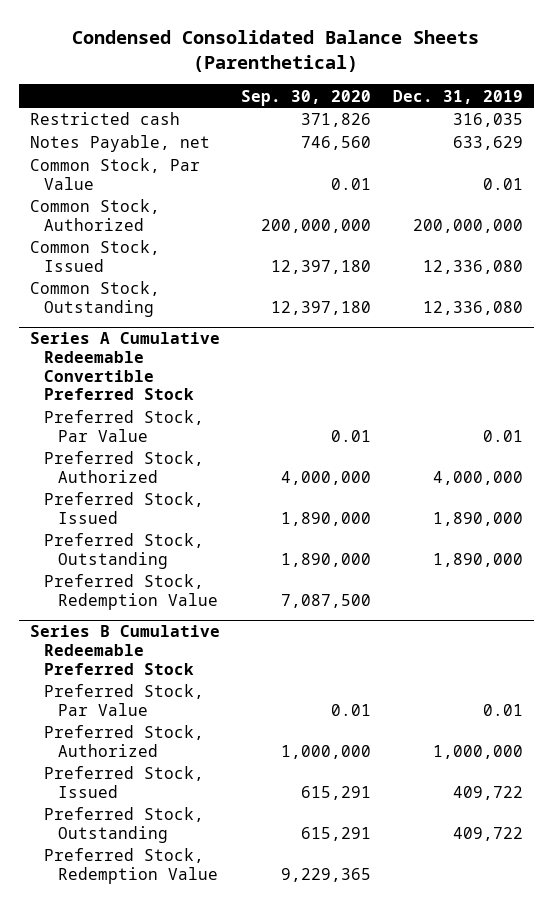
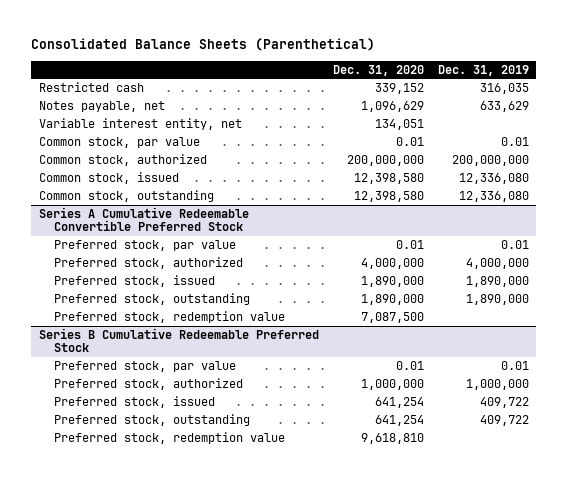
[72,29,480,72] Condensed Consolidated Balance Sheets (Parenthetical) -> [31,38,376,52] Consolidated Balance Sheets (Parenthetical)
[241,89,372,106] Sep. 30, 2020 -> none
none -> [332,64,424,76] Dec. 31, 2020
[29,135,210,153] Notes Payable, net -> [38,101,165,113] Notes payable, net
none -> [38,118,242,131] Variable interest entity, net
[29,158,200,190] Common Stock, Par Value -> [38,137,200,149] Common stock, par value
[29,199,160,231] Common Stock, Authorized -> [38,154,207,167] Common stock, authorized
[29,240,160,272] Common Stock, Issued -> [38,172,179,185] Common stock, issued
[29,281,160,317] Common Stock, Outstanding -> [38,190,214,203] Common stock, outstanding
[43,410,204,442] Preferred Stock, Par Value -> [54,240,237,252] Preferred stock, par value
[43,451,204,483] Preferred Stock, Authorized -> [54,257,244,270] Preferred stock, authorized
[43,492,204,524] Preferred Stock, Issued -> [54,275,216,288] Preferred stock, issued
[43,533,204,569] Preferred Stock, Outstanding -> [54,293,251,306] Preferred stock, outstanding
[43,574,218,610] Preferred Stock, Redemption Value -> [54,311,286,324] Preferred stock, redemption value
[43,684,204,716] Preferred Stock, Par Value -> [54,361,237,373] Preferred stock, par value
[43,725,204,757] Preferred Stock, Authorized -> [54,378,244,391] Preferred stock, authorized
[43,766,204,798] Preferred Stock, Issued -> [54,396,216,409] Preferred stock, issued
[43,807,204,843] Preferred Stock, Outstanding -> [54,414,251,427] Preferred stock, outstanding
[43,848,218,884] Preferred Stock, Redemption Value -> [54,432,286,445] Preferred stock, redemption value

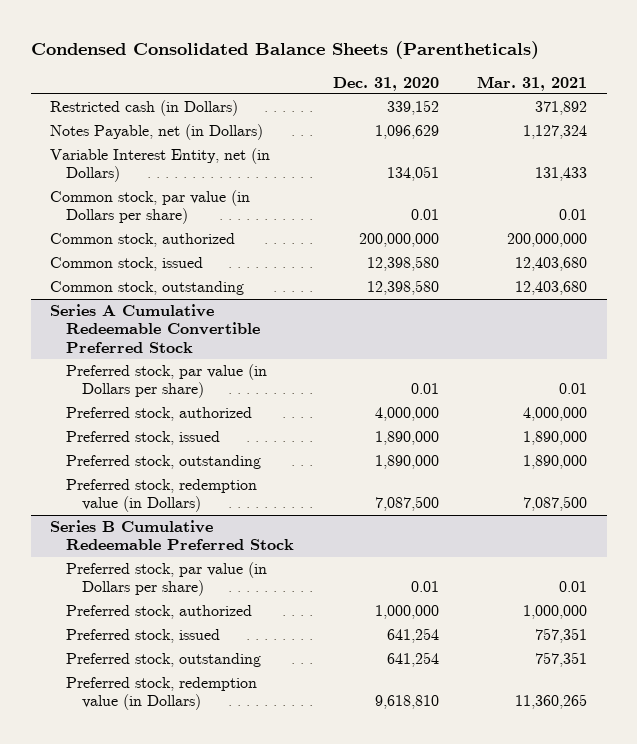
[31,38,376,52] Consolidated Balance Sheets (Parenthetical) -> [30,40,539,59] Condensed Consolidated Balance Sheets (Parentheticals)
[438,64,530,76] Dec. 31, 2019 -> none
none -> [477,75,588,91] Mar. 31, 2021
[38,82,144,93] Restricted cash -> [49,100,238,117] Restricted cash (in Dollars)
[38,101,165,113] Notes payable, net -> [49,124,263,141] Notes Payable, net (in Dollars)
[38,118,242,131] Variable interest entity, net -> [49,148,270,183] Variable Interest Entity, net (in Dollars)
[38,137,200,149] Common stock, par value -> [49,190,250,225] Common stock, par value (in Dollars per share)
[54,240,237,252] Preferred stock, par value -> [65,364,267,399] Preferred stock, par value (in Dollars per share)
[54,311,286,324] Preferred stock, redemption value -> [65,479,257,513] Preferred stock, redemption value (in Dollars)
[54,361,237,373] Preferred stock, par value -> [65,562,267,597] Preferred stock, par value (in Dollars per share)
[54,432,286,445] Preferred stock, redemption value -> [65,677,257,711] Preferred stock, redemption value (in Dollars)

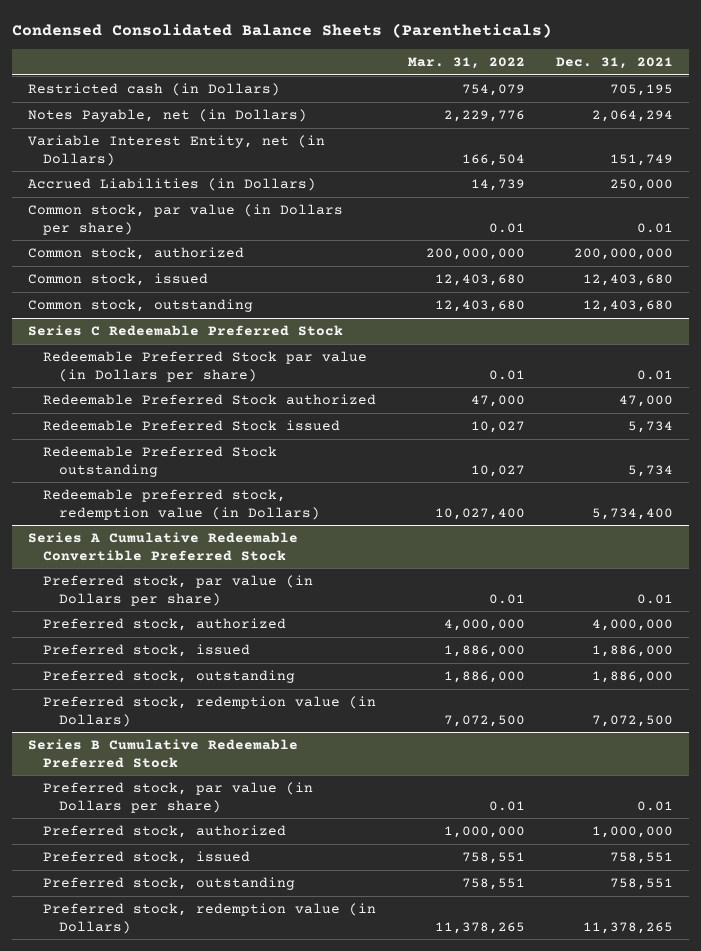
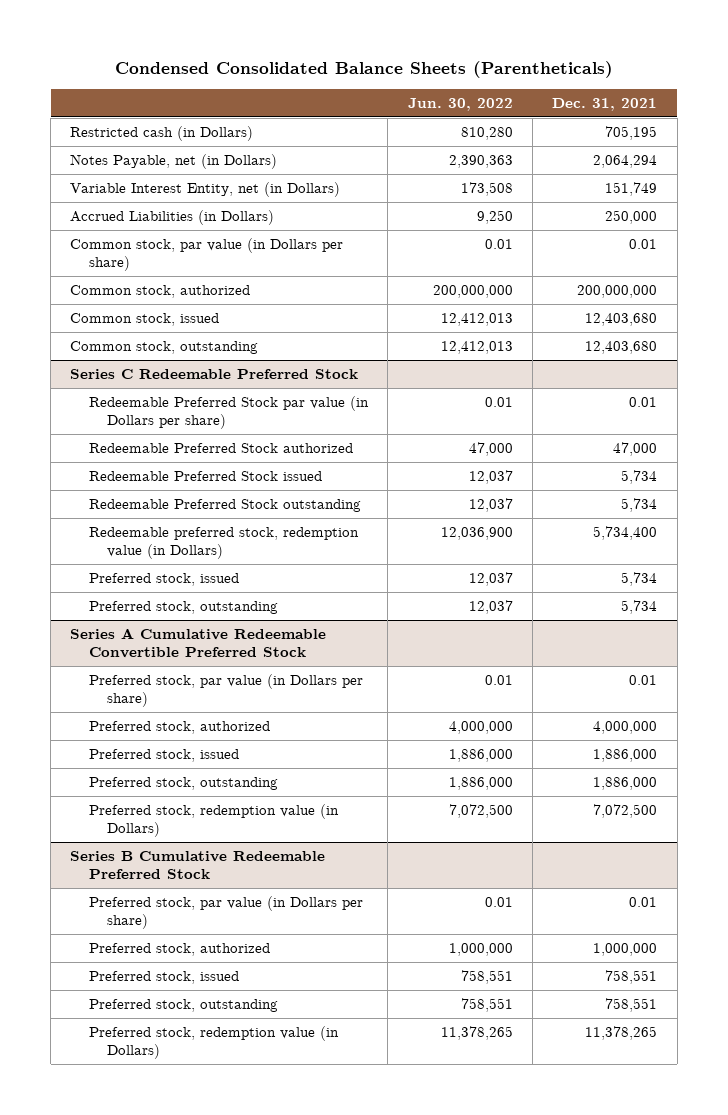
[407,57,525,70] Mar. 31, 2022 -> none
none -> [407,97,513,111] Jun. 30, 2022
none -> [88,573,239,587] Preferred stock, issued
none -> [88,601,278,615] Preferred stock, outstanding

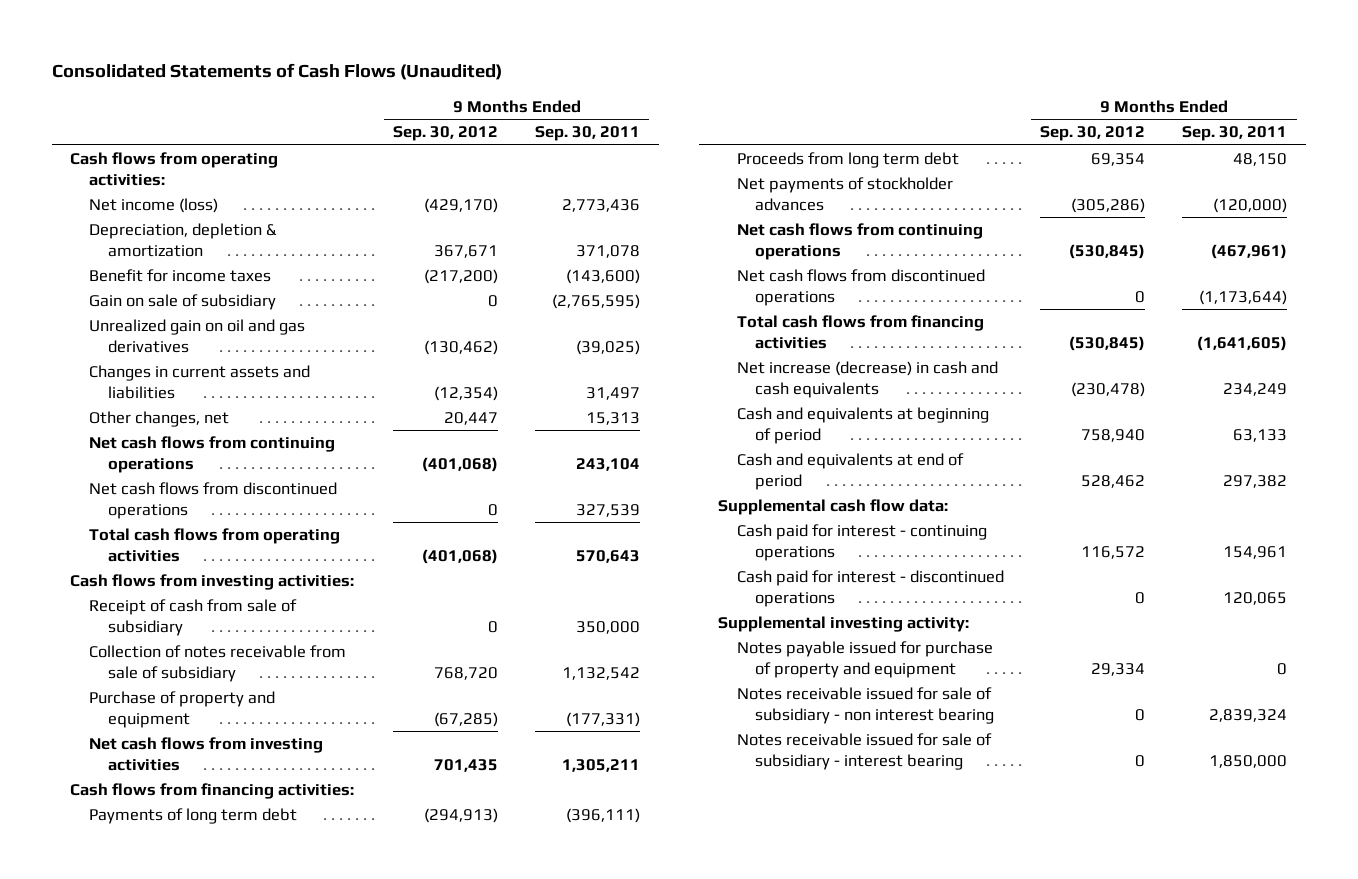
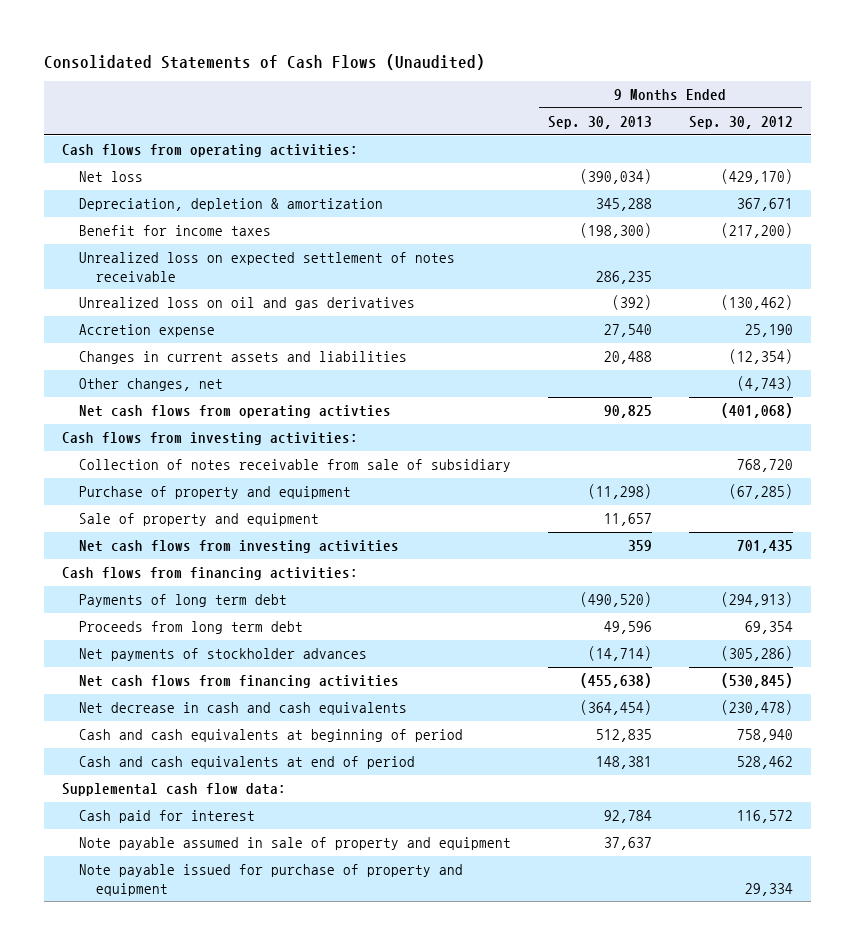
[535,126,641,142] Sep. 30, 2011 -> none
none -> [547,115,652,129] Sep. 30, 2013
[89,198,219,214] Net income (loss) -> [78,171,143,183] Net loss
[89,294,277,311] Gain on sale of subsidiary -> none
none -> [78,252,455,282] Unrealized loss on expected settlement of notes receivable
[89,319,306,353] Unrealized gain on oil and gas derivatives -> [78,297,415,311] Unrealized loss on oil and gas derivatives
none -> [78,324,215,338] Accretion expense
[89,436,336,473] Net cash flows from continuing operations -> none
[89,482,338,519] Net cash flows from discontinued operations -> none
[444,412,499,426] 20,447 -> [736,376,793,392] (4,743)
[89,528,341,562] Total cash flows from operating activities -> [78,405,391,419] Net cash flows from operating activties
[89,599,298,636] Receipt of cash from sale of subsidiary -> none
none -> [78,513,319,527] Sale of property and equipment
[736,223,983,260] Net cash flows from continuing operations -> none
[736,269,985,306] Net cash flows from discontinued operations -> none
[736,315,984,349] Total cash flows from financing activities -> [78,675,399,689] Net cash flows from financing activities
[736,361,998,398] Net increase (decrease) in cash and cash equivalents -> [78,702,407,716] Net decrease in cash and cash equivalents
[736,407,989,444] Cash and equivalents at beginning of period -> [78,729,463,743] Cash and cash equivalents at beginning of period
[736,453,964,490] Cash and equivalents at end of period -> [78,756,415,770] Cash and cash equivalents at end of period
[736,570,1004,607] Cash paid for interest - discontinued operations -> none
[717,616,969,633] Supplemental investing activity: -> none
[736,687,995,724] Notes receivable issued for sale of subsidiary - non interest bearing -> none
[736,733,992,770] Notes receivable issued for sale of subsidiary - interest bearing -> none
[736,524,987,561] Cash paid for interest - continuing operations -> [78,810,255,824] Cash paid for interest
none -> [78,837,511,851] Note payable assumed in sale of property and equipment
[736,641,993,678] Notes payable issued for purchase of property and equipment -> [78,864,463,896] Note payable issued for purchase of property and equipment

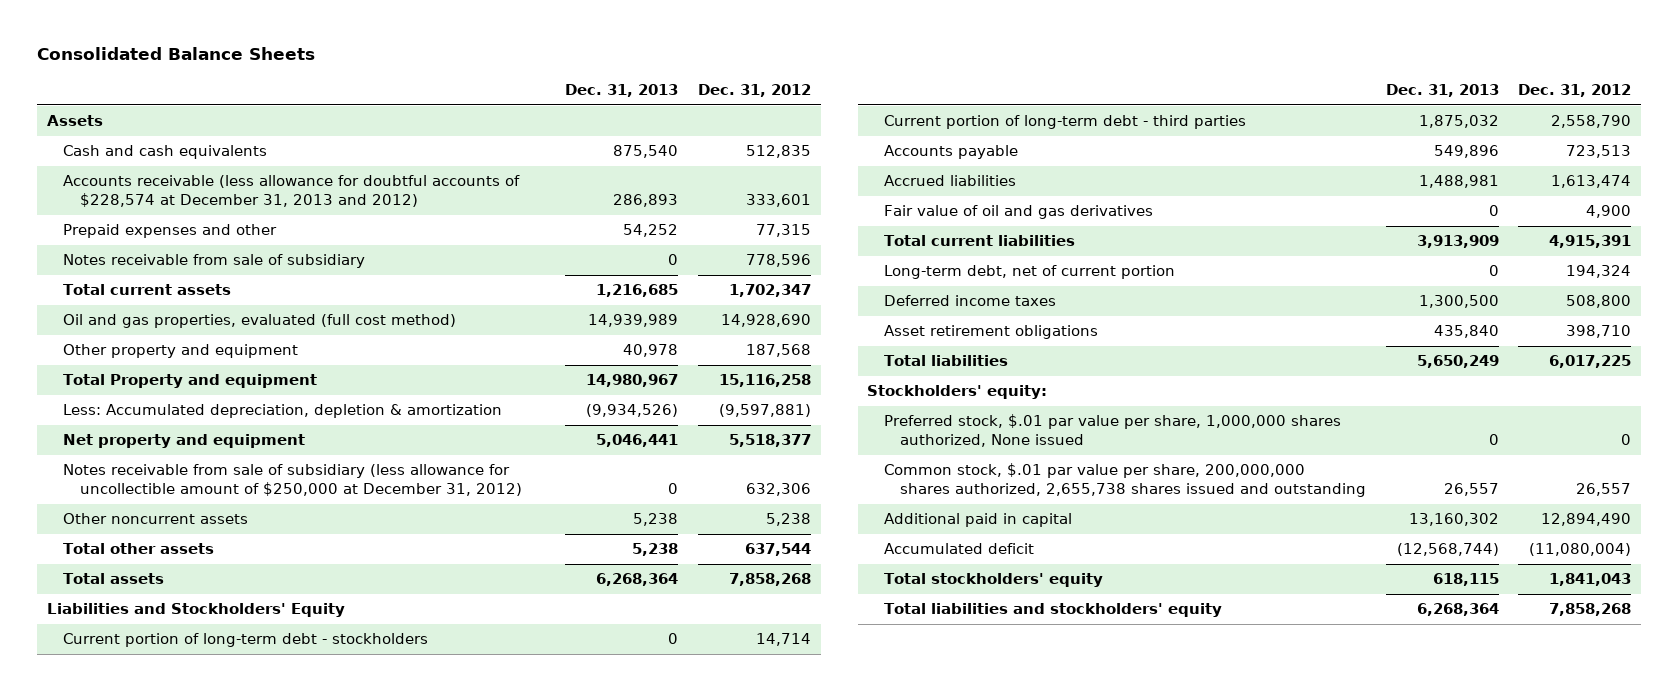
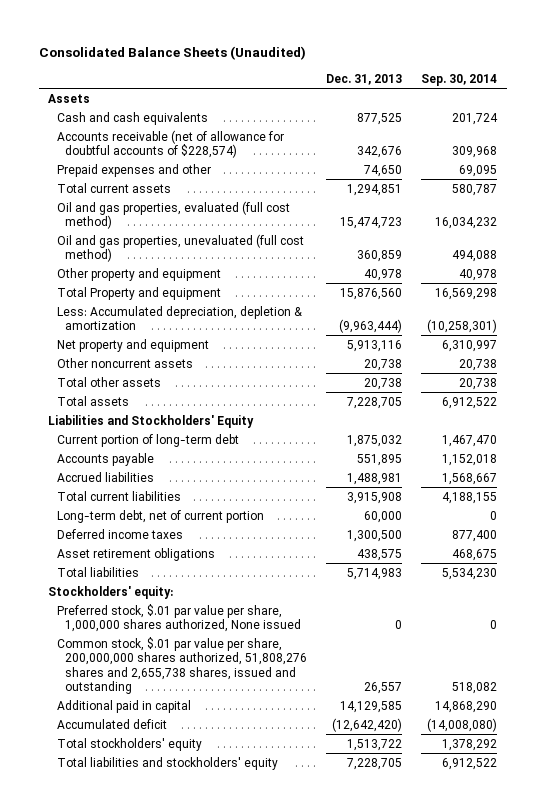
[37,47,316,61] Consolidated Balance Sheets -> [38,46,306,61] Consolidated Balance Sheets (Unaudited)
[697,84,811,98] Dec. 31, 2012 -> none
none -> [421,73,498,86] Sep. 30, 2014
[63,254,366,269] Notes receivable from sale of subsidiary -> none
[613,145,679,159] 875,540 -> [357,112,403,125] 877,525
[63,175,521,208] Accounts receivable (less allowance for doubtful accounts of $228,574 at December 31, 2013 and 2012) -> [56,129,284,159] Accounts receivable (net of allowance for doubtful accounts of $228,574)
[613,194,679,208] 286,893 -> [357,146,403,159] 342,676
[623,224,679,238] 54,252 -> [364,164,403,177] 74,650
[596,284,679,298] 1,216,685 -> [347,183,403,196] 1,294,851
[588,314,679,328] 14,939,989 -> [340,217,403,230] 15,474,723
none -> [56,233,304,263] Oil and gas properties, unevaluated (full cost method)
[63,464,522,497] Notes receivable from sale of subsidiary (less allowance for uncollectible amount of $250,000 at December 31, 2012) -> none
[586,374,679,388] 14,980,967 -> [340,287,403,300] 15,876,560
[586,404,679,418] (9,934,526) -> [339,319,403,334] (9,963,444)
[596,434,679,448] 5,046,441 -> [347,339,403,352] 5,913,116
[633,513,679,527] 5,238 -> [364,358,403,371] 20,738
[632,543,679,557] 5,238 -> [364,377,403,390] 20,738
[596,573,679,587] 6,268,364 -> [347,396,403,409] 7,228,705
[63,633,429,648] Current portion of long-term debt - stockholders -> none
[883,115,1246,130] Current portion of long-term debt - third parties -> [56,433,239,447] Current portion of long-term debt
[1433,145,1499,159] 549,896 -> [357,453,403,466] 551,895
[883,205,1153,220] Fair value of oil and gas derivatives -> none
[1416,235,1499,249] 3,913,909 -> [347,491,403,504] 3,915,908
[1488,265,1499,277] 0 -> [364,510,403,523] 60,000
[1433,325,1499,339] 435,840 -> [357,548,403,561] 438,575
[1416,355,1499,369] 5,650,249 -> [347,567,403,580] 5,714,983
[883,463,1367,498] Common stock, $.01 par value per share, 200,000,000 shares authorized, 2,655,738 shares issued and outstanding -> [56,636,307,694] Common stock, $.01 par value per share, 200,000,000 shares authorized, 51,808,276 shares and 2,655,738 shares, issued and outstanding
[1408,513,1499,527] 13,160,302 -> [340,700,403,713] 14,129,585
[1396,543,1499,557] (12,568,744) -> [332,717,403,732] (12,642,420)
[1432,573,1499,587] 618,115 -> [347,738,403,751] 1,513,722
[1416,603,1499,617] 6,268,364 -> [347,757,403,770] 7,228,705

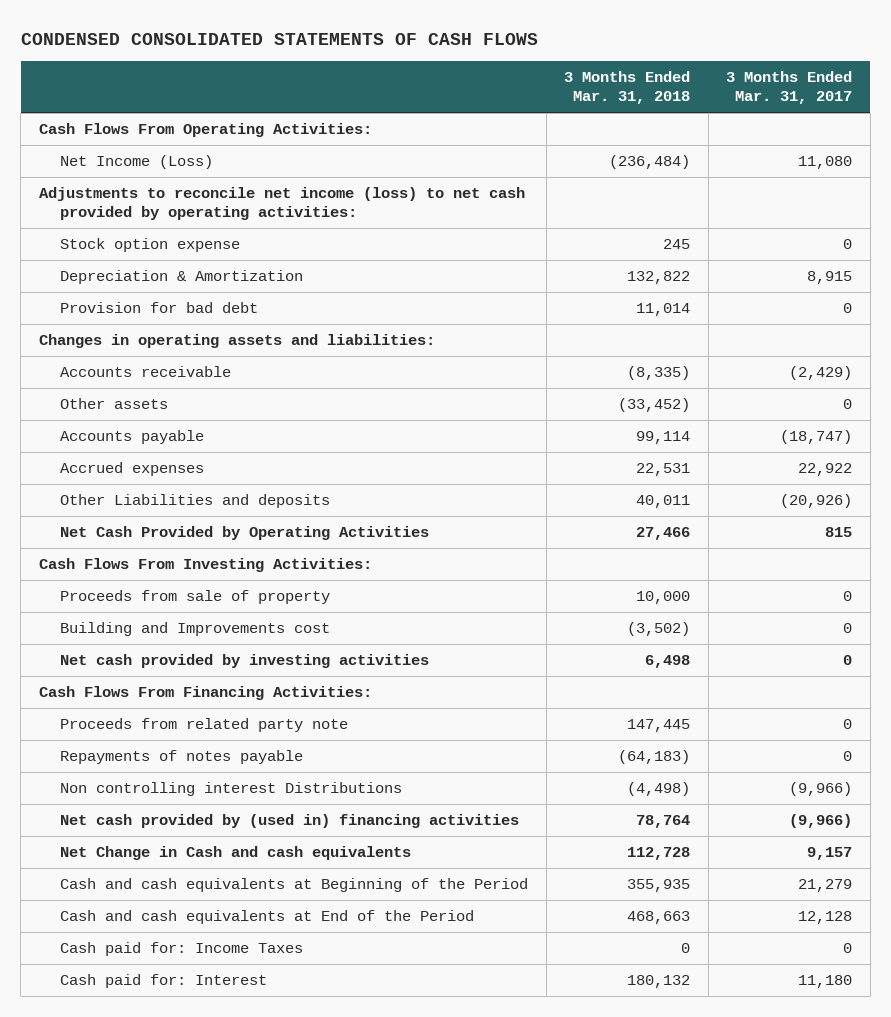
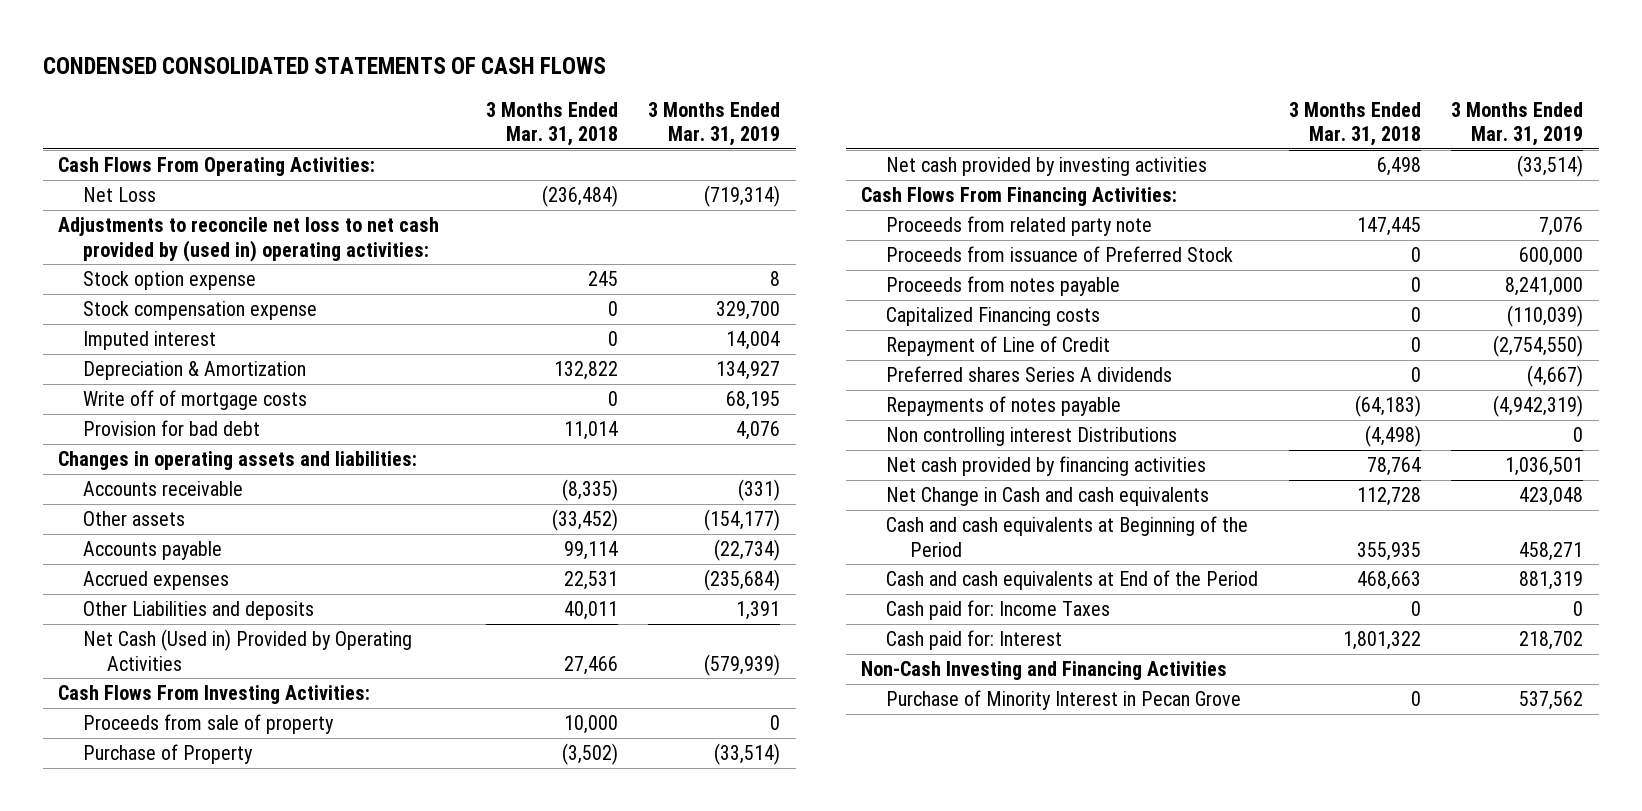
[726,70,853,105] 3 Months Ended Mar. 31, 2017 -> none
none -> [648,101,781,146] 3 Months Ended Mar. 31, 2019
[60,155,214,170] Net Income (Loss) -> [82,187,156,203] Net Loss
[38,187,525,221] Adjustments to reconcile net income (loss) to net cash provided by operating activities: -> [58,217,440,262] Adjustments to reconcile net loss to net cash provided by (used in) operating activities:
none -> [82,301,317,321] Stock compensation expense
none -> [82,331,216,351] Imputed interest
none -> [82,390,307,411] Write off of mortgage costs
[60,526,430,541] Net Cash Provided by Operating Activities -> [82,629,412,671] Net Cash (Used in) Provided by Operating Activities
[60,622,331,637] Building and Improvements cost -> [82,744,253,765] Purchase of Property
none -> [885,246,1233,263] Proceeds from issuance of Preferred Stock
none -> [885,276,1120,297] Proceeds from notes payable
none -> [885,307,1100,327] Capitalized Financing costs
none -> [885,336,1110,357] Repayment of Line of Credit
none -> [885,366,1172,383] Preferred shares Series A dividends
[60,814,520,829] Net cash provided by (used in) financing activities -> [885,456,1206,477] Net cash provided by financing activities
[627,975,691,989] 180,132 -> [1342,631,1421,651] 1,801,322
none -> [861,661,1228,681] Non-Cash Investing and Financing Activities
none -> [885,690,1241,711] Purchase of Minority Interest in Pecan Grove

